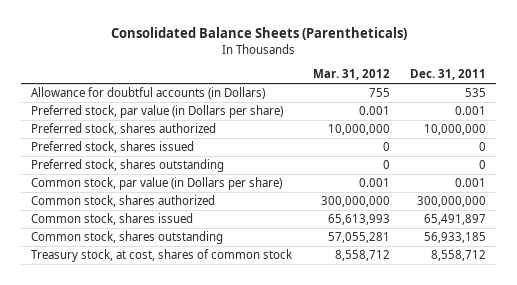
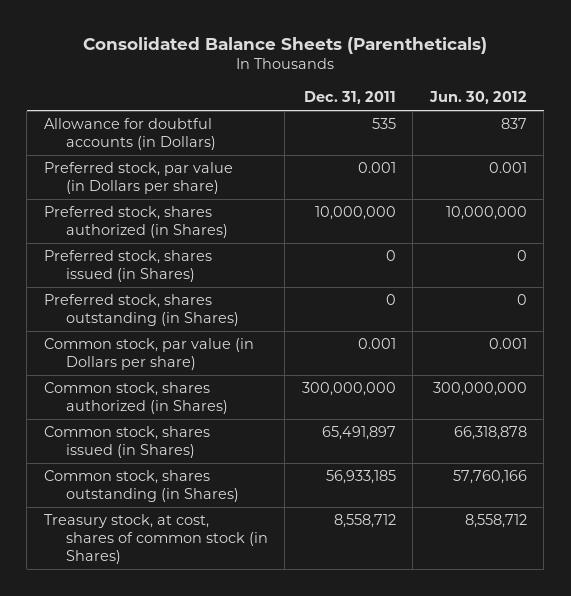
[312,69,390,81] Mar. 31, 2012 -> none
none -> [428,91,527,105] Jun. 30, 2012
[31,123,217,136] Preferred stock, shares authorized -> [43,206,228,239] Preferred stock, shares authorized (in Shares)
[31,141,195,154] Preferred stock, shares issued -> [43,250,212,283] Preferred stock, shares issued (in Shares)
[31,159,225,173] Preferred stock, shares outstanding -> [43,294,239,327] Preferred stock, shares outstanding (in Shares)
[31,195,216,208] Common stock, shares authorized -> [43,382,228,415] Common stock, shares authorized (in Shares)
[31,213,194,226] Common stock, shares issued -> [43,426,210,459] Common stock, shares issued (in Shares)
[31,231,224,245] Common stock, shares outstanding -> [43,470,239,503] Common stock, shares outstanding (in Shares)
[31,249,294,263] Treasury stock, at cost, shares of common stock -> [43,514,268,564] Treasury stock, at cost, shares of common stock (in Shares)

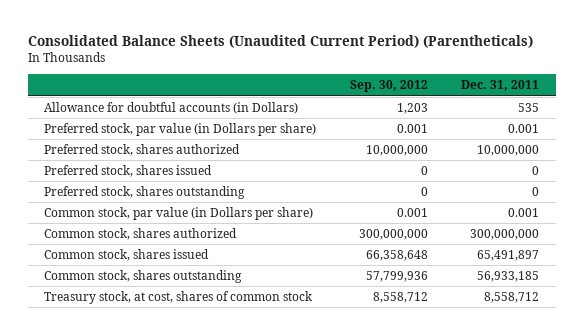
[83,36,488,54] Consolidated Balance Sheets (Parentheticals) -> [27,35,533,49] Consolidated Balance Sheets (Unaudited Current Period) (Parentheticals)
[428,91,527,105] Jun. 30, 2012 -> none
none -> [349,80,428,93] Sep. 30, 2012
[43,206,228,239] Preferred stock, shares authorized (in Shares) -> [44,144,241,157] Preferred stock, shares authorized
[43,250,212,283] Preferred stock, shares issued (in Shares) -> [44,165,213,178] Preferred stock, shares issued
[43,294,239,327] Preferred stock, shares outstanding (in Shares) -> [44,186,246,200] Preferred stock, shares outstanding
[43,382,228,415] Common stock, shares authorized (in Shares) -> [44,228,238,241] Common stock, shares authorized
[43,426,210,459] Common stock, shares issued (in Shares) -> [44,249,210,262] Common stock, shares issued
[43,470,239,503] Common stock, shares outstanding (in Shares) -> [44,270,243,284] Common stock, shares outstanding
[43,514,268,564] Treasury stock, at cost, shares of common stock (in Shares) -> [44,291,314,305] Treasury stock, at cost, shares of common stock

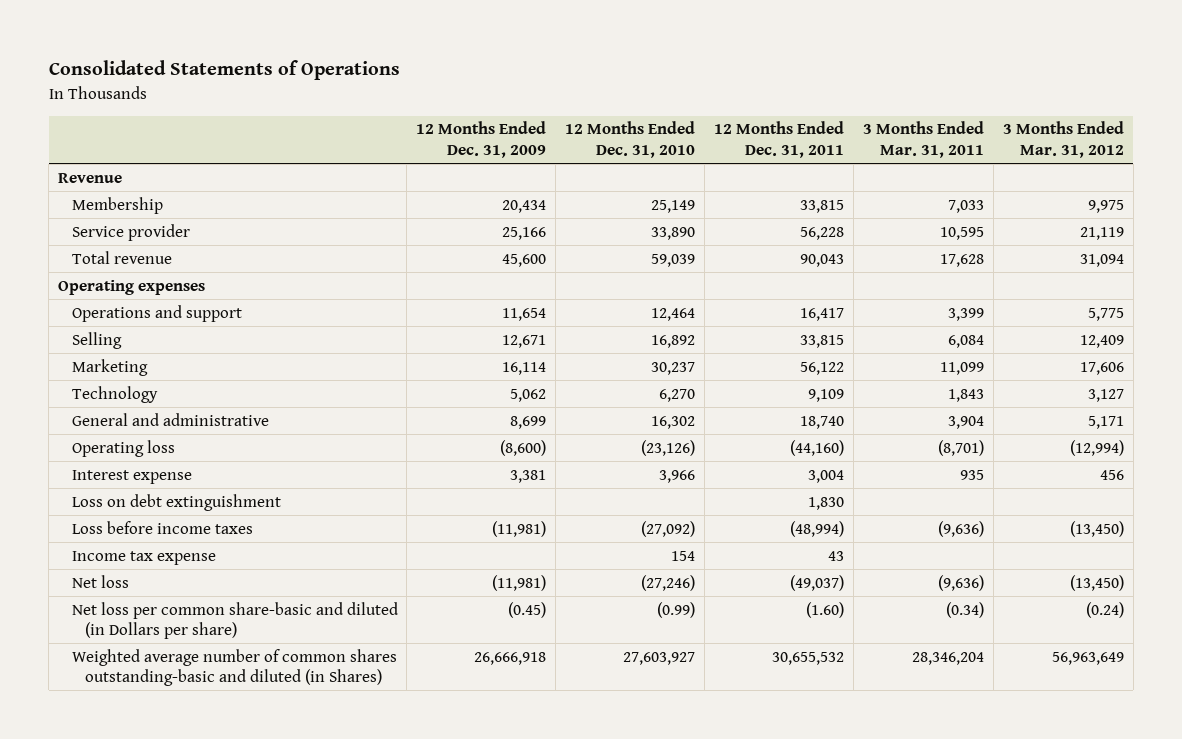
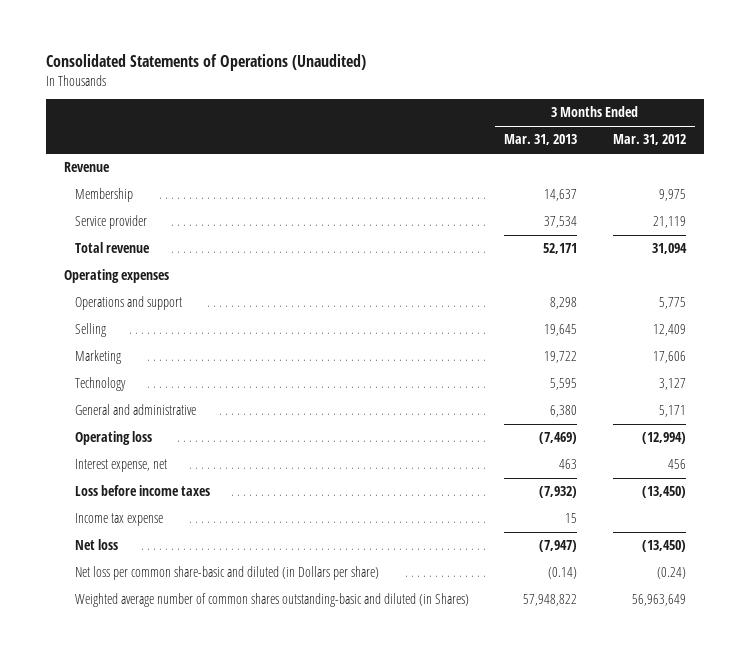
[48,60,400,81] Consolidated Statements of Operations -> [46,54,367,72] Consolidated Statements of Operations (Unaudited)
[416,121,547,159] 12 Months Ended Dec. 31, 2009 -> none
[565,121,696,159] 12 Months Ended Dec. 31, 2010 -> none
[713,121,844,159] 12 Months Ended Dec. 31, 2011 -> none
[862,121,984,159] 3 Months Ended Mar. 31, 2011 -> none
none -> [504,134,578,146] Mar. 31, 2013
[71,493,281,511] Loss on debt extinguishment -> none
[71,469,192,484] Interest expense -> [74,459,167,473] Interest expense, net

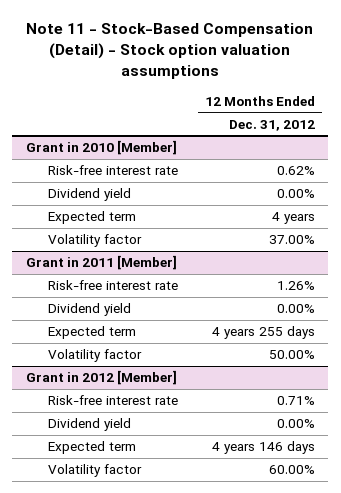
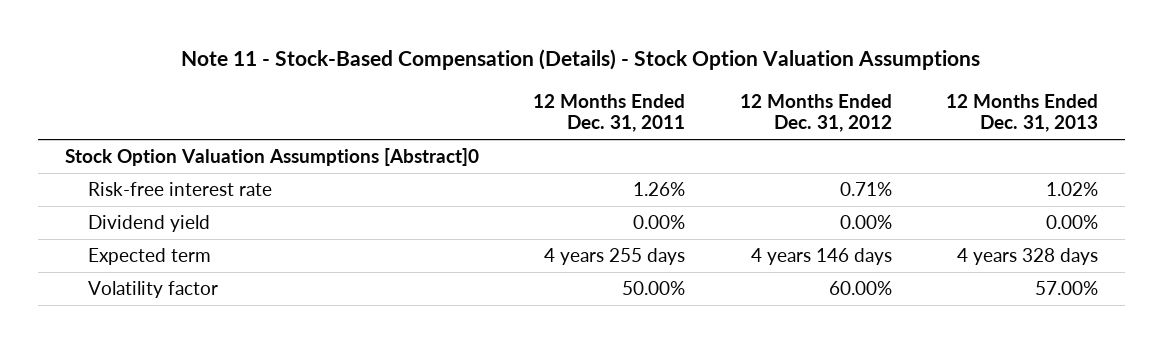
[26,22,314,80] Note 11 - Stock-Based Compensation (Detail) - Stock option valuation assumptions -> [181,49,981,71] Note 11 - Stock-Based Compensation (Details) - Stock Option Valuation Assumptions
none -> [533,93,686,133] 12 Months Ended Dec. 31, 2011
none -> [946,93,1099,133] 12 Months Ended Dec. 31, 2013
[26,140,178,156] Grant in 2010 [Member] -> none
[47,165,178,176] Risk-free interest rate -> none
[47,188,131,202] Dividend yield -> none
[47,211,136,225] Expected term -> none
[47,234,142,248] Volatility factor -> none
[26,255,178,271] Grant in 2011 [Member] -> none
[47,280,178,291] Risk-free interest rate -> none
[47,303,131,317] Dividend yield -> none
[47,326,136,340] Expected term -> none
[47,349,142,363] Volatility factor -> none
[26,370,178,386] Grant in 2012 [Member] -> none
none -> [64,148,479,167] Stock Option Valuation Assumptions [Abstract]0

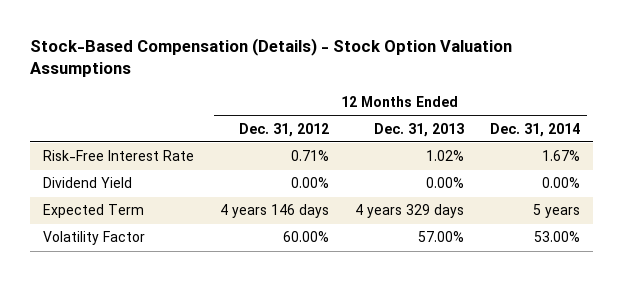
[181,49,981,71] Note 11 - Stock-Based Compensation (Details) - Stock Option Valuation Assumptions -> [30,38,513,78] Stock-Based Compensation (Details) - Stock Option Valuation Assumptions
[533,93,686,133] 12 Months Ended Dec. 31, 2011 -> none
none -> [490,122,581,137] Dec. 31, 2014
[64,148,479,167] Stock Option Valuation Assumptions [Abstract]0 -> none
[87,182,272,197] Risk-free interest rate -> [43,150,195,162] Risk-Free Interest Rate
[87,215,210,233] Dividend yield -> [43,177,133,189] Dividend Yield
[87,248,211,266] Expected term -> [43,204,145,219] Expected Term
[957,248,1099,266] 4 years 328 days -> [355,204,465,219] 4 years 329 days
[87,281,218,299] Volatility factor -> [43,231,146,246] Volatility Factor

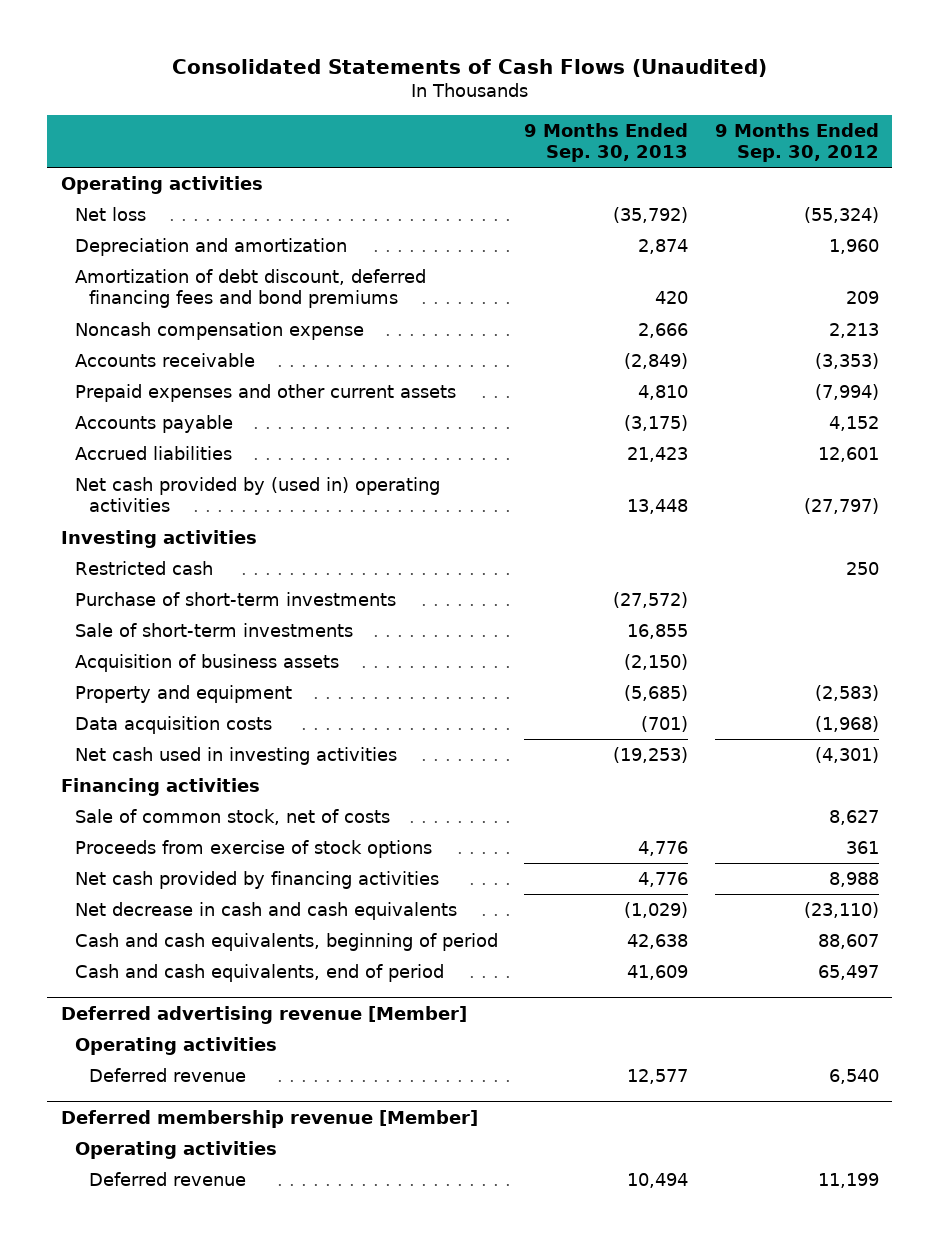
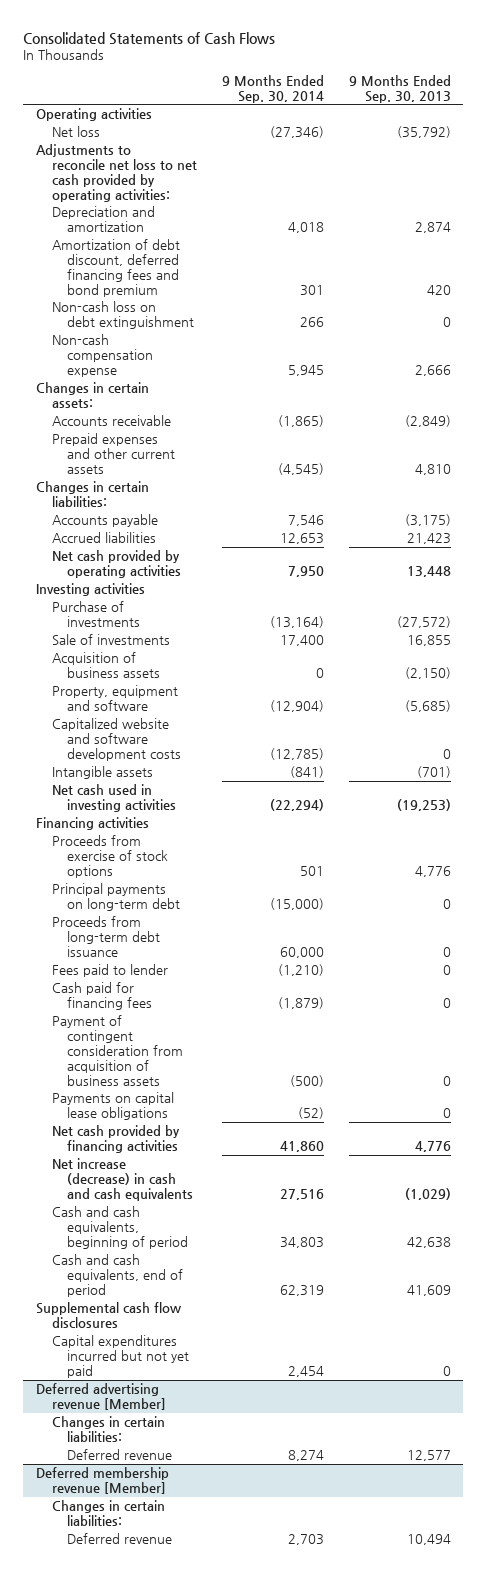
[171,59,767,78] Consolidated Statements of Cash Flows (Unaudited) -> [23,31,276,45] Consolidated Statements of Cash Flows
[714,122,879,162] 9 Months Ended Sep. 30, 2012 -> none
none -> [221,74,324,103] 9 Months Ended Sep. 30, 2014
none -> [35,144,197,202] Adjustments to reconcile net loss to net cash provided by operating activities:
[74,268,426,309] Amortization of debt discount, deferred financing fees and bond premiums -> [51,239,180,297] Amortization of debt discount, deferred financing fees and bond premium
none -> [51,301,195,330] Non-cash loss on debt extinguishment
[74,321,364,340] Noncash compensation expense -> [51,334,154,377] Non-cash compensation expense
none -> [35,382,149,409] Changes in certain assets:
none -> [35,481,149,508] Changes in certain liabilities:
[74,476,440,513] Net cash provided by (used in) operating activities -> [51,550,182,579] Net cash provided by operating activities
[74,560,213,575] Restricted cash -> none
[74,591,396,606] Purchase of short-term investments -> [51,601,141,628] Purchase of investments
[74,622,353,637] Sale of short-term investments -> [51,634,170,646] Sale of investments
[74,684,292,703] Property and equipment -> [51,685,178,712] Property, equipment and software
none -> [51,718,182,761] Capitalized website and software development costs
[74,715,272,734] Data acquisition costs -> [51,766,153,780] Intangible assets
[74,808,390,825] Sale of common stock, net of costs -> none
none -> [51,883,181,912] Principal payments on long-term debt
none -> [51,916,161,957] Proceeds from long-term debt issuance
none -> [51,964,168,978] Fees paid to lender
none -> [51,982,153,1011] Cash paid for financing fees
none -> [51,1015,184,1086] Payment of contingent consideration from acquisition of business assets
none -> [51,1092,174,1121] Payments on capital lease obligations
[74,901,457,920] Net decrease in cash and cash equivalents -> [51,1158,194,1201] Net increase (decrease) in cash and cash equivalents
none -> [35,1302,182,1329] Supplemental cash flow disclosures
none -> [51,1335,190,1378] Capital expenditures incurred but not yet paid
[74,1036,277,1055] Operating activities -> none
none -> [51,1416,165,1443] Changes in certain liabilities:
[74,1140,277,1159] Operating activities -> none
none -> [51,1500,165,1527] Changes in certain liabilities:

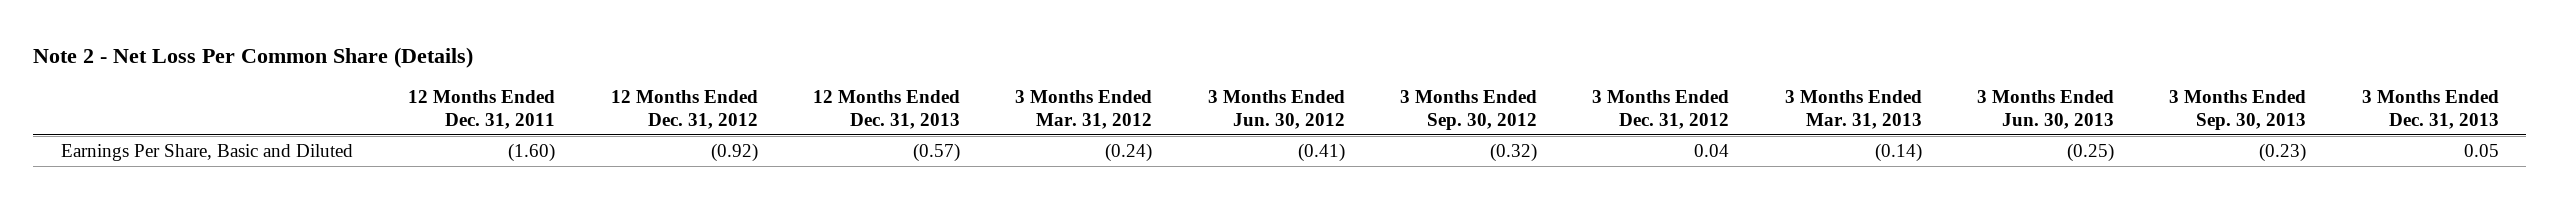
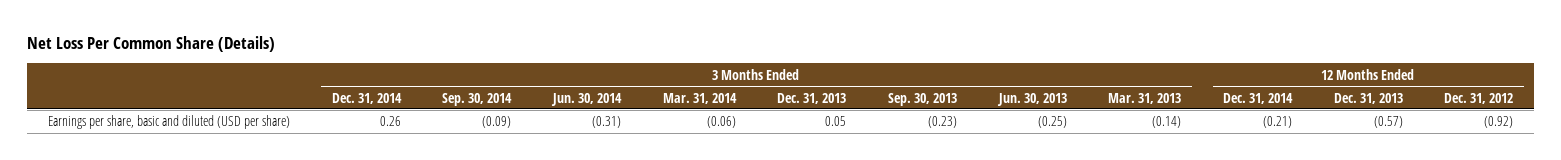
[33,47,474,69] Note 2 - Net Loss Per Common Share (Details) -> [27,36,276,53] Net Loss Per Common Share (Details)
[408,90,556,130] 12 Months Ended Dec. 31, 2011 -> none
[1015,90,1153,130] 3 Months Ended Mar. 31, 2012 -> none
[1207,90,1345,130] 3 Months Ended Jun. 30, 2012 -> none
[1400,90,1538,131] 3 Months Ended Sep. 30, 2012 -> none
[1592,90,1730,130] 3 Months Ended Dec. 31, 2012 -> none
none -> [331,92,402,104] Dec. 31, 2014
none -> [442,92,513,106] Sep. 30, 2014
none -> [550,92,622,106] Jun. 30, 2014
none -> [662,92,737,104] Mar. 31, 2014
none -> [1223,92,1294,104] Dec. 31, 2014
[61,144,354,162] Earnings Per Share, Basic and Diluted -> [47,115,290,130] Earnings per share, basic and diluted (USD per share)

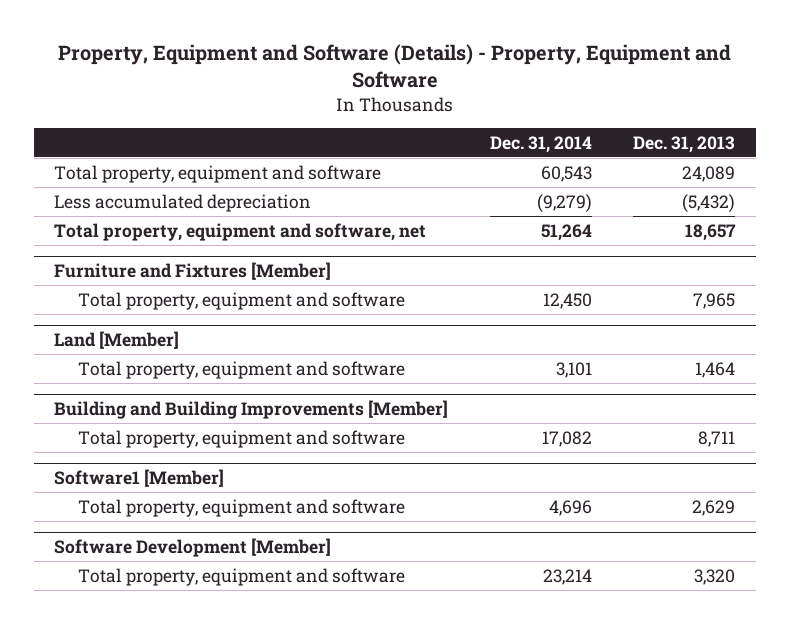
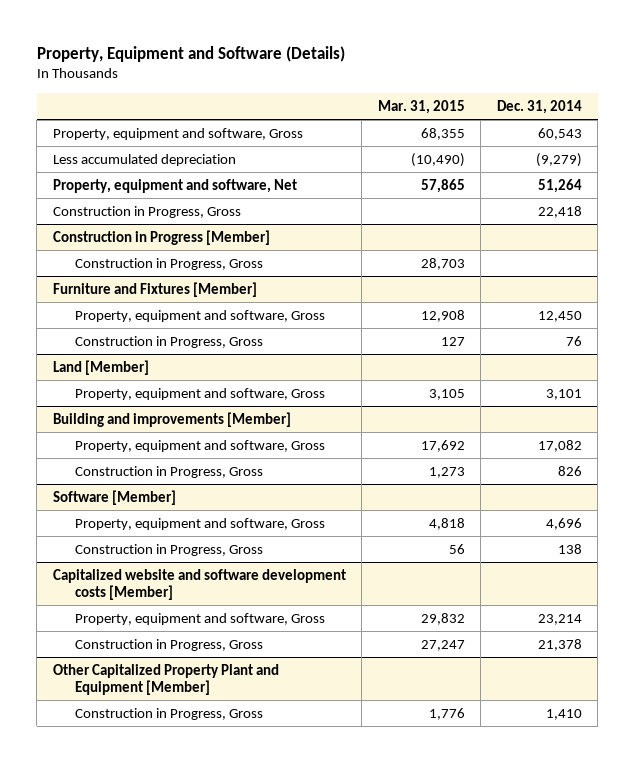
[57,44,731,89] Property, Equipment and Software (Details) - Property, Equipment and Software -> [36,46,345,63] Property, Equipment and Software (Details)
[633,135,736,153] Dec. 31, 2013 -> none
none -> [377,99,465,114] Mar. 31, 2015
[54,164,382,183] Total property, equipment and software -> [52,127,303,140] Property, equipment and software, Gross
[54,222,427,241] Total property, equipment and software, net -> [52,178,297,193] Property, equipment and software, Net
none -> [52,205,241,218] Construction in Progress, Gross
none -> [52,229,270,245] Construction in Progress [Member]
none -> [75,257,264,270] Construction in Progress, Gross
[77,291,405,310] Total property, equipment and software -> [75,309,326,322] Property, equipment and software, Gross
none -> [75,335,264,348] Construction in Progress, Gross
[77,360,405,379] Total property, equipment and software -> [75,387,326,400] Property, equipment and software, Gross
[54,399,449,419] Building and Building Improvements [Member] -> [52,411,291,427] Building and improvements [Member]
[77,429,405,448] Total property, equipment and software -> [75,439,326,452] Property, equipment and software, Gross
none -> [75,465,264,478] Construction in Progress, Gross
[54,468,225,487] Software1 [Member] -> [52,489,176,505] Software [Member]
[77,498,405,517] Total property, equipment and software -> [75,517,326,530] Property, equipment and software, Gross
none -> [75,543,264,556] Construction in Progress, Gross
[54,537,332,557] Software Development [Member] -> [52,568,346,600] Capitalized website and software development costs [Member]
[77,567,405,586] Total property, equipment and software -> [75,612,326,625] Property, equipment and software, Gross
none -> [75,638,264,651] Construction in Progress, Gross
none -> [52,663,279,695] Other Capitalized Property Plant and Equipment [Member]
none -> [75,707,264,720] Construction in Progress, Gross

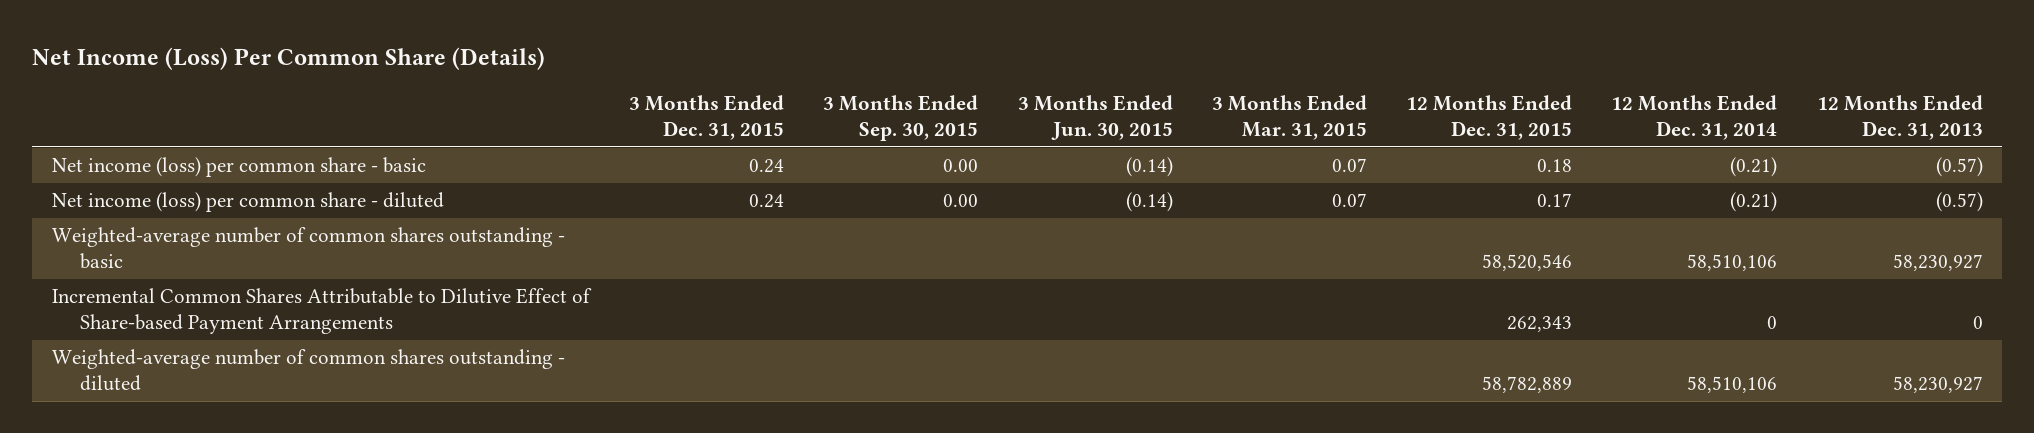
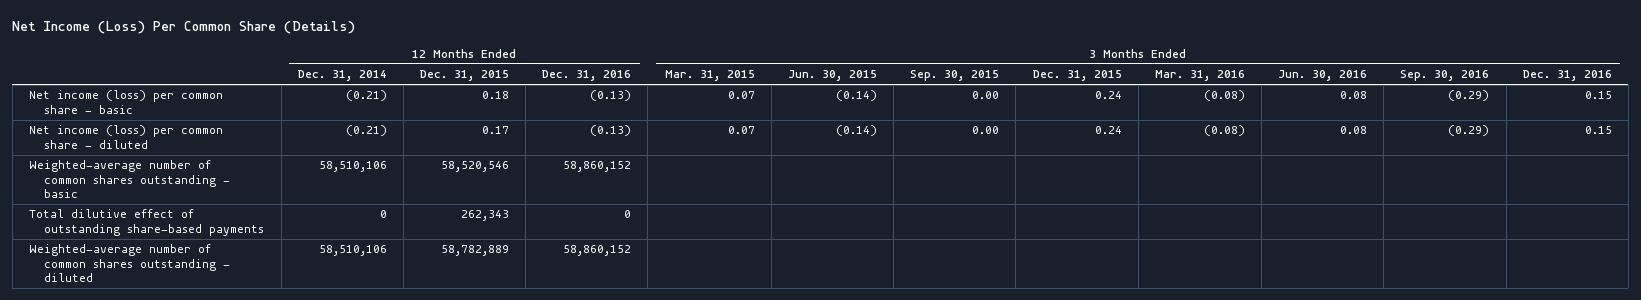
[1816,95,1983,140] 12 Months Ended Dec. 31, 2013 -> none
none -> [542,70,632,82] Dec. 31, 2016
none -> [1154,70,1245,82] Mar. 31, 2016
none -> [1278,70,1368,82] Jun. 30, 2016
none -> [1400,70,1490,82] Sep. 30, 2016
none -> [1522,70,1612,82] Dec. 31, 2016
[51,288,592,335] Incremental Common Shares Attributable to Dilutive Effect of Share-based Payment Arrangements -> [29,209,265,236] Total dilutive effect of outstanding share-based payments

